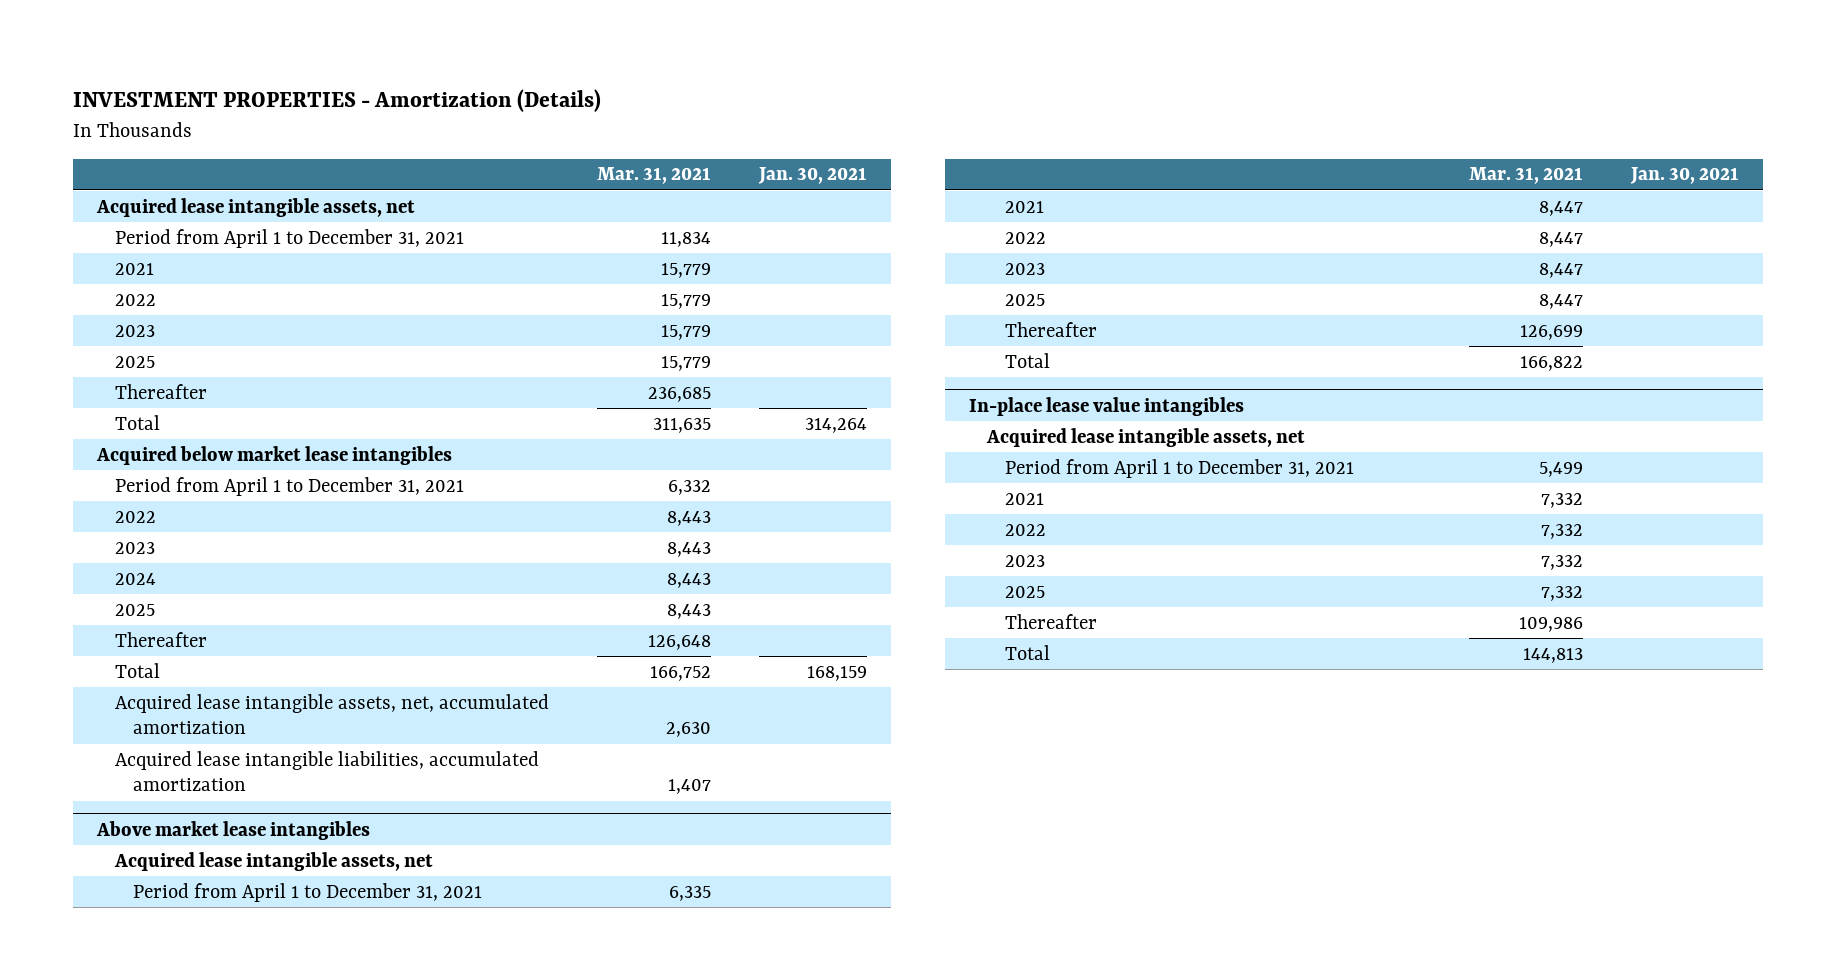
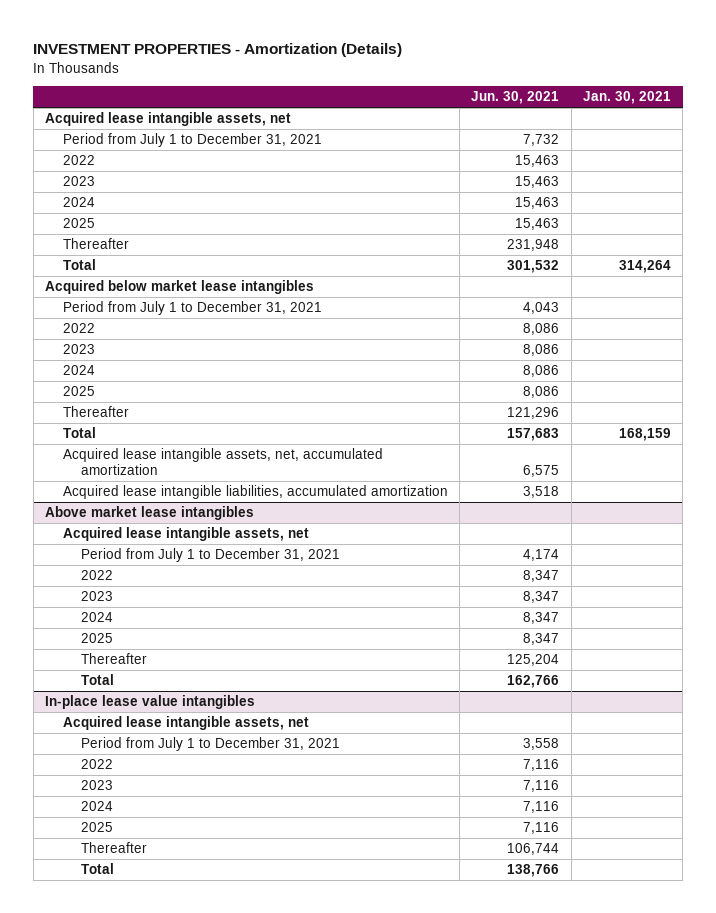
[596,167,711,185] Mar. 31, 2021 -> none
none -> [471,91,560,105] Jun. 30, 2021
[114,262,154,275] 2021 -> none
[114,228,464,248] Period from April 1 to December 31, 2021 -> [62,133,322,148] Period from July 1 to December 31, 2021
none -> [62,197,95,208] 2024
[114,476,464,496] Period from April 1 to December 31, 2021 -> [62,301,322,316] Period from July 1 to December 31, 2021
[1004,200,1044,213] 2021 -> none
[132,882,482,902] Period from April 1 to December 31, 2021 -> [80,548,340,563] Period from July 1 to December 31, 2021
none -> [80,612,113,623] 2024
[1004,492,1044,505] 2021 -> none
[1004,458,1354,478] Period from April 1 to December 31, 2021 -> [80,737,340,752] Period from July 1 to December 31, 2021
none -> [80,801,113,812] 2024

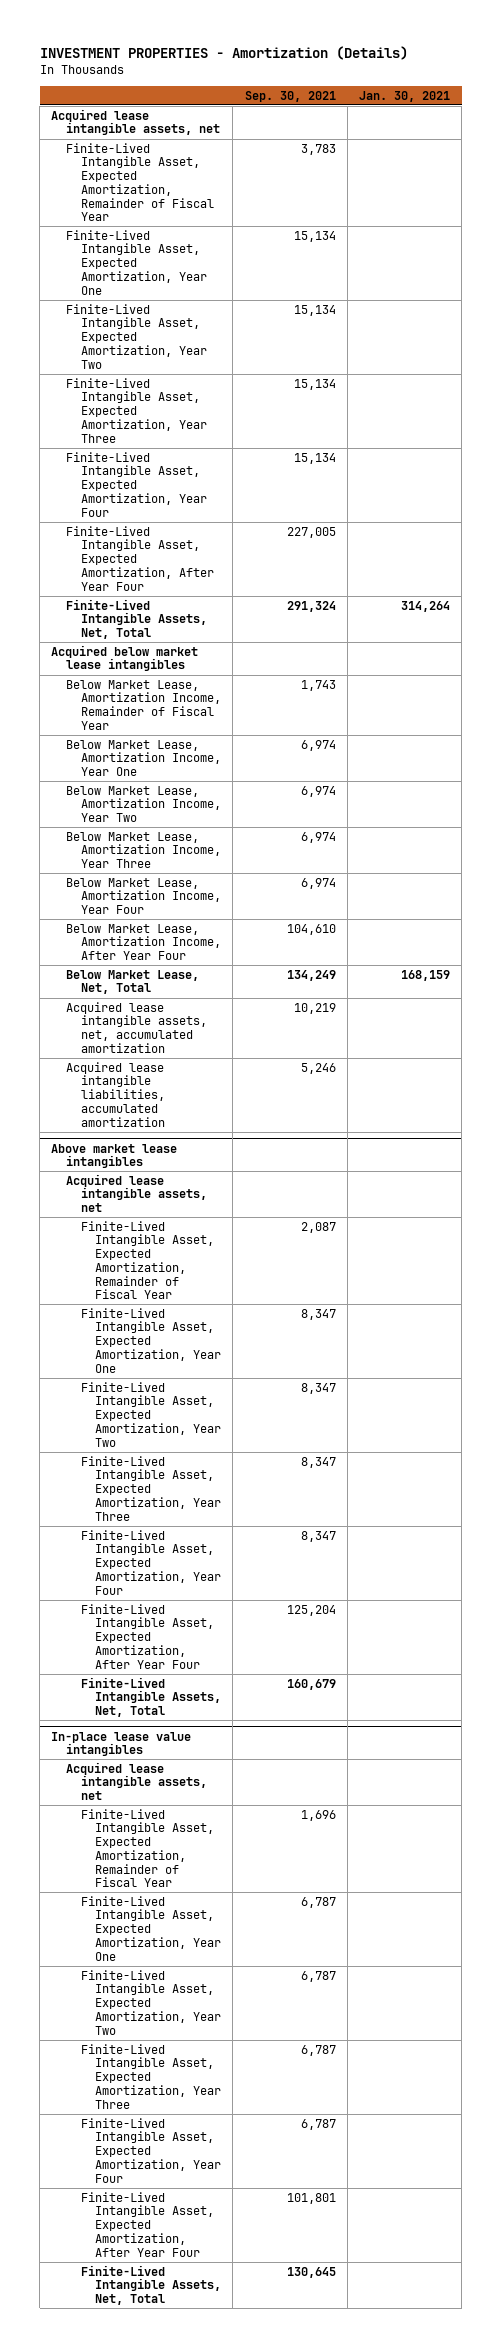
[471,91,560,105] Jun. 30, 2021 -> none
none -> [244,90,336,102] Sep. 30, 2021
[62,133,322,148] Period from July 1 to December 31, 2021 -> [66,142,214,222] Finite-Lived Intangible Asset, Expected Amortization, Remainder of Fiscal Year
[62,155,95,166] 2022 -> [66,229,207,295] Finite-Lived Intangible Asset, Expected Amortization, Year One
[62,176,95,187] 2023 -> [66,303,207,369] Finite-Lived Intangible Asset, Expected Amortization, Year Two
[62,197,95,208] 2024 -> [66,377,207,443] Finite-Lived Intangible Asset, Expected Amortization, Year Three
[62,218,95,229] 2025 -> [66,451,207,517] Finite-Lived Intangible Asset, Expected Amortization, Year Four
[62,238,129,250] Thereafter -> [66,525,214,591] Finite-Lived Intangible Asset, Expected Amortization, After Year Four
[62,259,96,271] Total -> [66,598,207,640] Finite-Lived Intangible Assets, Net, Total
[62,301,322,316] Period from July 1 to December 31, 2021 -> [66,679,221,730] Below Market Lease, Amortization Income, Remainder of Fiscal Year
[62,323,95,334] 2022 -> [66,739,221,777] Below Market Lease, Amortization Income, Year One
[62,344,95,355] 2023 -> [66,785,221,823] Below Market Lease, Amortization Income, Year Two
[62,365,95,376] 2024 -> [66,831,221,869] Below Market Lease, Amortization Income, Year Three
[62,386,95,397] 2025 -> [66,877,221,915] Below Market Lease, Amortization Income, Year Four
[62,406,129,418] Thereafter -> [66,923,221,961] Below Market Lease, Amortization Income, After Year Four
[62,427,96,439] Total -> [66,969,200,995] Below Market Lease, Net, Total
[80,548,340,563] Period from July 1 to December 31, 2021 -> [80,1220,215,1300] Finite-Lived Intangible Asset, Expected Amortization, Remainder of Fiscal Year
[80,570,113,581] 2022 -> [80,1307,222,1373] Finite-Lived Intangible Asset, Expected Amortization, Year One
[80,591,113,602] 2023 -> [80,1381,222,1447] Finite-Lived Intangible Asset, Expected Amortization, Year Two
[80,612,113,623] 2024 -> [80,1455,222,1521] Finite-Lived Intangible Asset, Expected Amortization, Year Three
[80,633,113,644] 2025 -> [80,1529,222,1595] Finite-Lived Intangible Asset, Expected Amortization, Year Four
[80,653,147,665] Thereafter -> [80,1603,215,1669] Finite-Lived Intangible Asset, Expected Amortization, After Year Four
[80,674,114,686] Total -> [80,1676,222,1718] Finite-Lived Intangible Assets, Net, Total
[80,737,340,752] Period from July 1 to December 31, 2021 -> [80,1808,215,1888] Finite-Lived Intangible Asset, Expected Amortization, Remainder of Fiscal Year
[80,759,113,770] 2022 -> [80,1895,222,1961] Finite-Lived Intangible Asset, Expected Amortization, Year One
[80,780,113,791] 2023 -> [80,1969,222,2035] Finite-Lived Intangible Asset, Expected Amortization, Year Two
[80,801,113,812] 2024 -> [80,2043,222,2109] Finite-Lived Intangible Asset, Expected Amortization, Year Three
[80,822,113,833] 2025 -> [80,2117,222,2183] Finite-Lived Intangible Asset, Expected Amortization, Year Four
[80,842,147,854] Thereafter -> [80,2191,215,2257] Finite-Lived Intangible Asset, Expected Amortization, After Year Four
[80,863,114,875] Total -> [80,2264,222,2306] Finite-Lived Intangible Assets, Net, Total

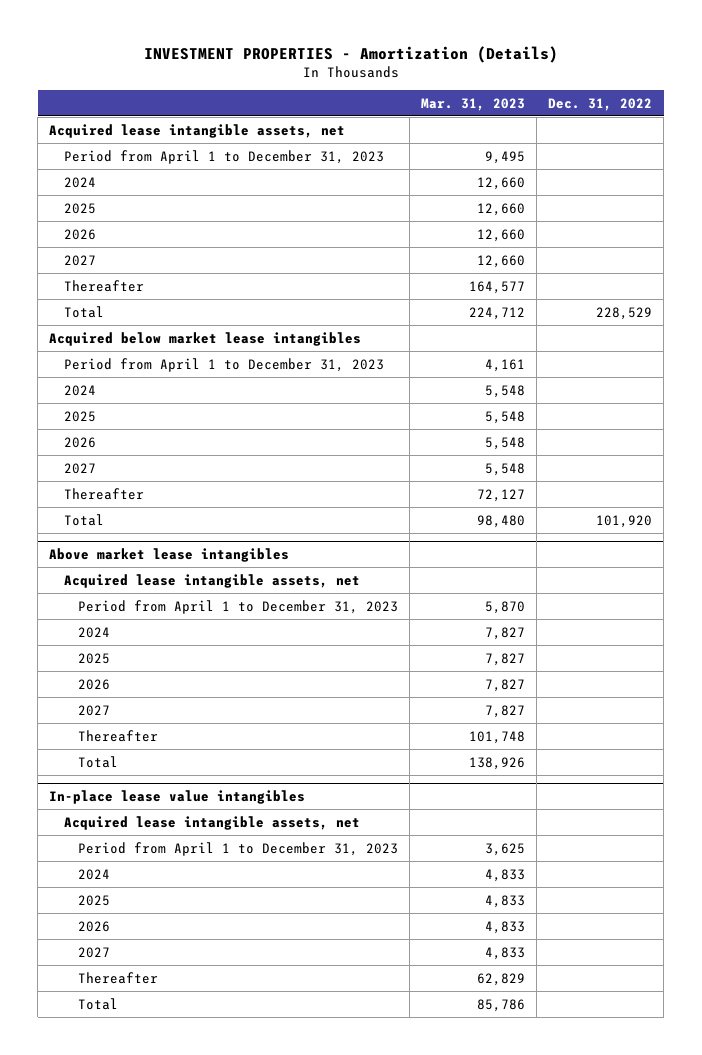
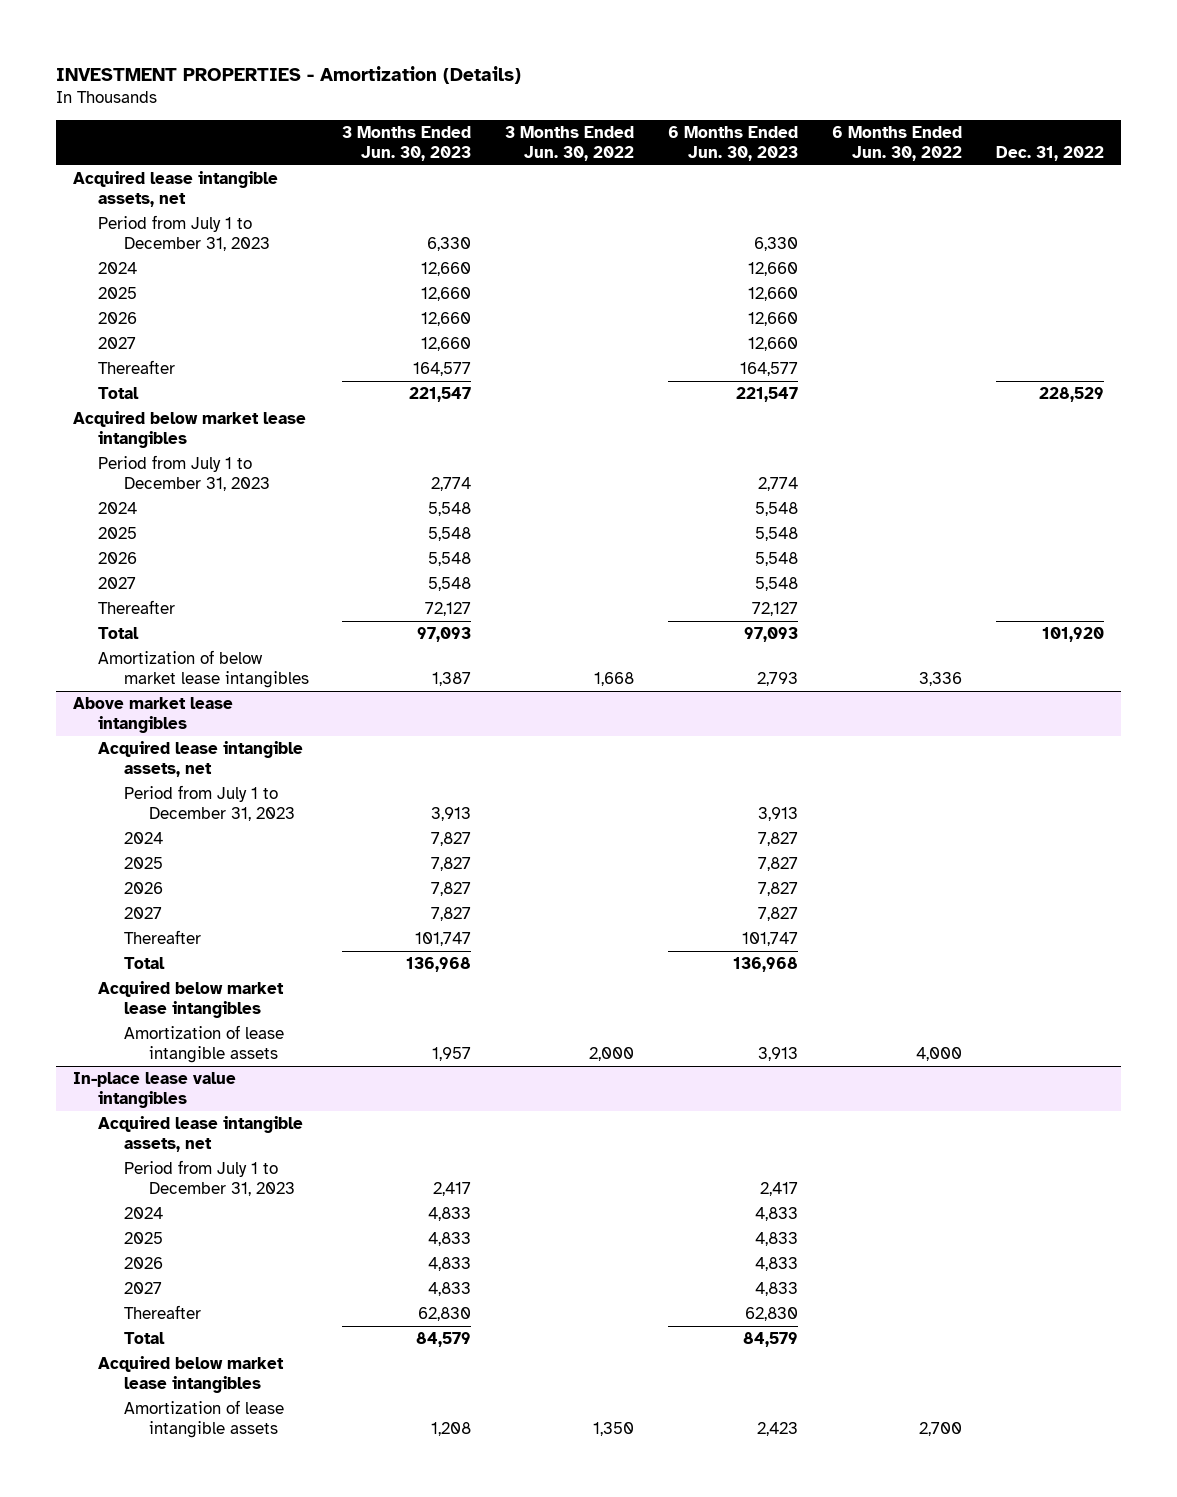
[420,97,525,111] Mar. 31, 2023 -> none
none -> [342,125,472,161] 3 Months Ended Jun. 30, 2023
none -> [505,125,635,161] 3 Months Ended Jun. 30, 2022
none -> [668,125,799,161] 6 Months Ended Jun. 30, 2023
none -> [832,125,963,161] 6 Months Ended Jun. 30, 2022
[63,149,384,164] Period from April 1 to December 31, 2023 -> [98,215,270,251] Period from July 1 to December 31, 2023
[63,357,384,372] Period from April 1 to December 31, 2023 -> [98,455,270,491] Period from July 1 to December 31, 2023
none -> [98,650,309,688] Amortization of below market lease intangibles
[77,599,398,614] Period from April 1 to December 31, 2023 -> [123,785,296,821] Period from July 1 to December 31, 2023
none -> [98,981,285,1018] Acquired below market lease intangibles
none -> [123,1025,284,1063] Amortization of lease intangible assets
[77,841,398,856] Period from April 1 to December 31, 2023 -> [123,1160,296,1196] Period from July 1 to December 31, 2023
none -> [98,1356,285,1393] Acquired below market lease intangibles
none -> [123,1400,284,1438] Amortization of lease intangible assets

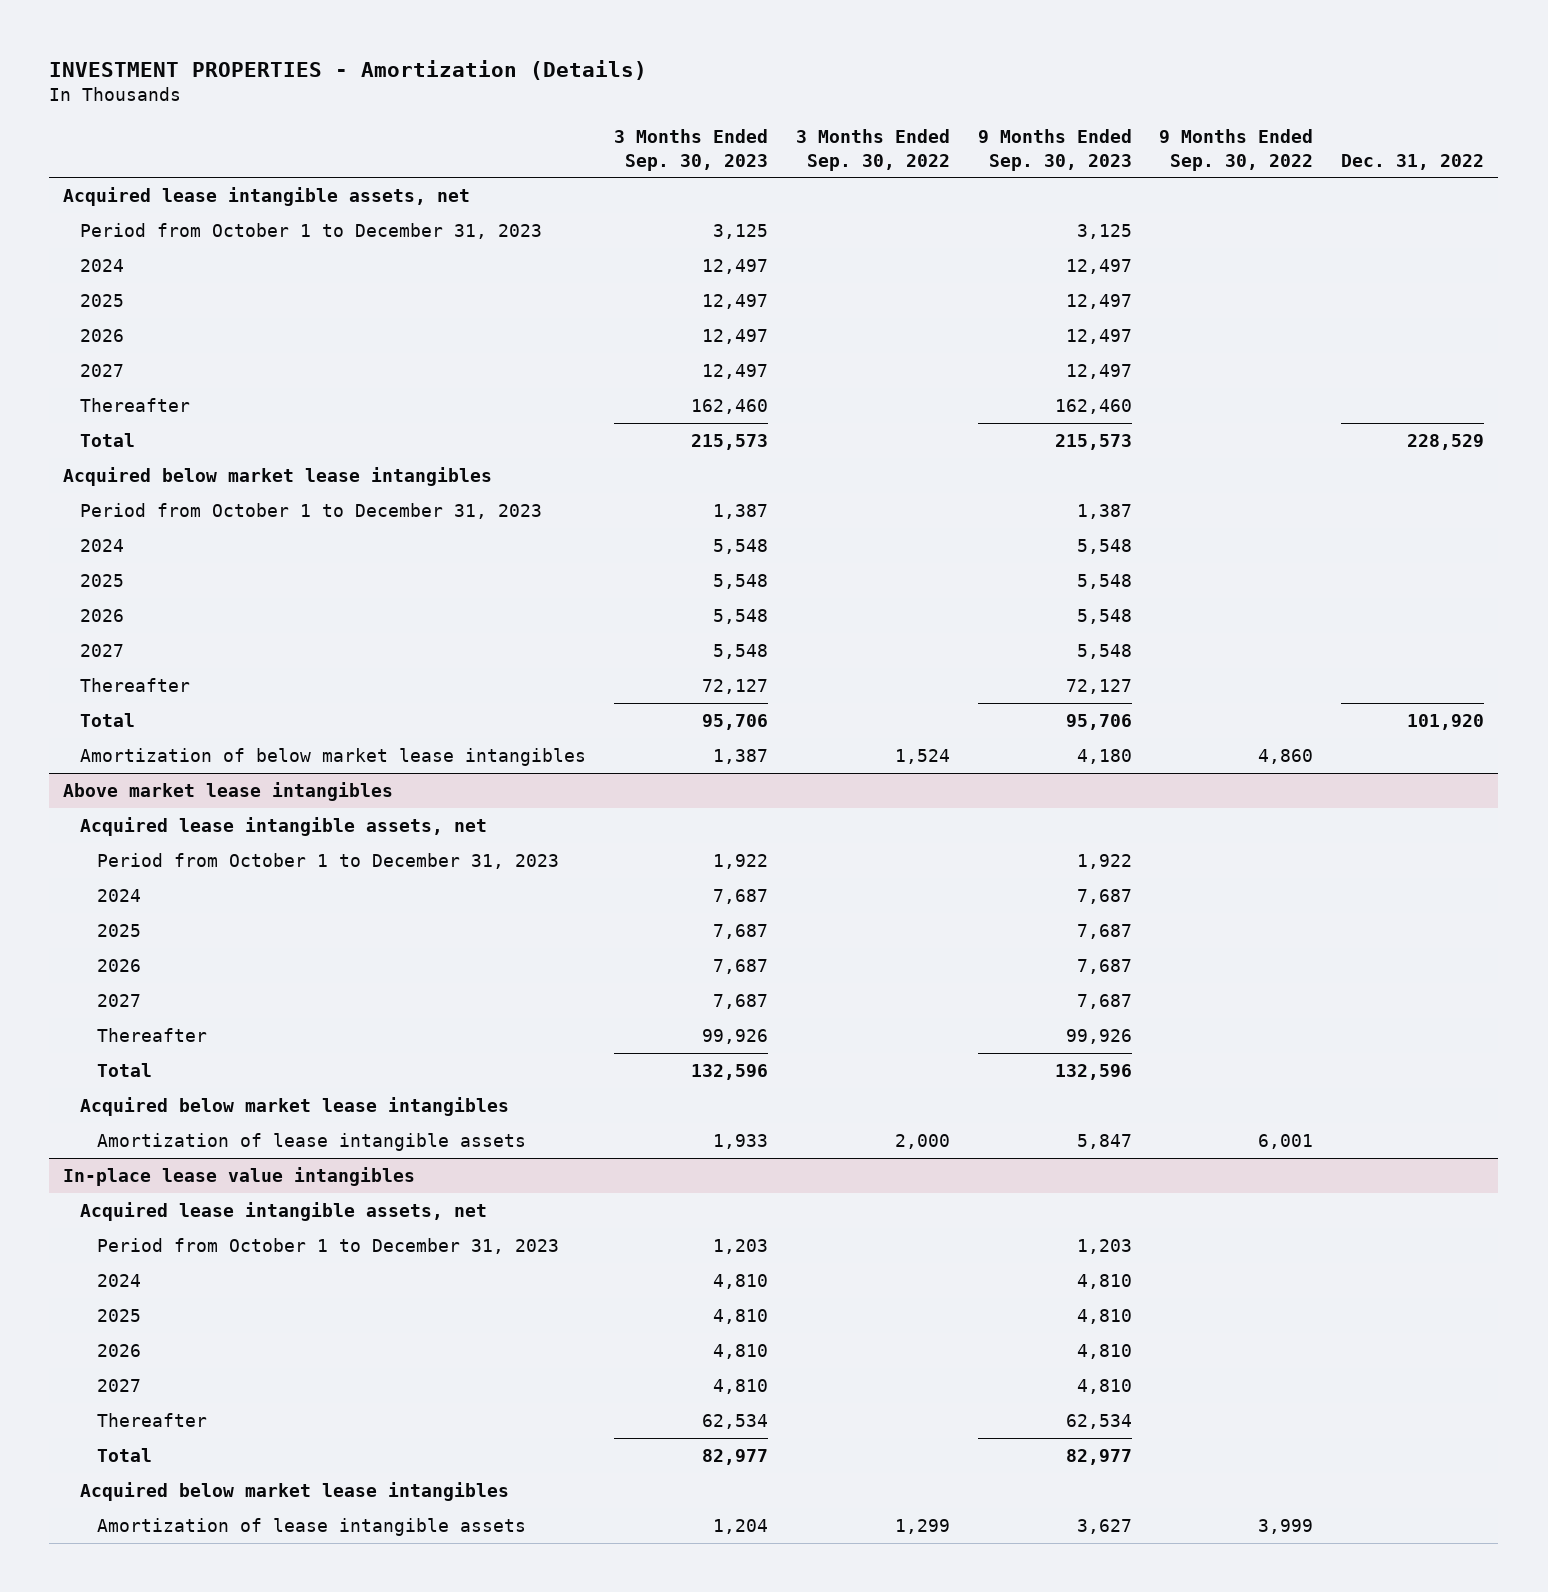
[342,125,472,161] 3 Months Ended Jun. 30, 2023 -> none
[505,125,635,161] 3 Months Ended Jun. 30, 2022 -> none
[668,125,799,161] 6 Months Ended Jun. 30, 2023 -> none
[832,125,963,161] 6 Months Ended Jun. 30, 2022 -> none
none -> [613,129,768,171] 3 Months Ended Sep. 30, 2023
none -> [795,129,950,171] 3 Months Ended Sep. 30, 2022
none -> [977,129,1132,171] 9 Months Ended Sep. 30, 2023
none -> [1159,129,1314,171] 9 Months Ended Sep. 30, 2022
[98,215,270,251] Period from July 1 to December 31, 2023 -> [80,223,543,240] Period from October 1 to December 31, 2023
[98,455,270,491] Period from July 1 to December 31, 2023 -> [80,503,543,520] Period from October 1 to December 31, 2023
[123,785,296,821] Period from July 1 to December 31, 2023 -> [96,853,559,870] Period from October 1 to December 31, 2023
[123,1160,296,1196] Period from July 1 to December 31, 2023 -> [96,1238,559,1255] Period from October 1 to December 31, 2023

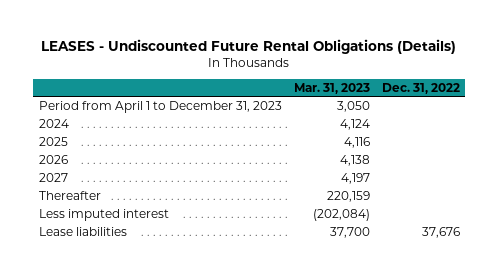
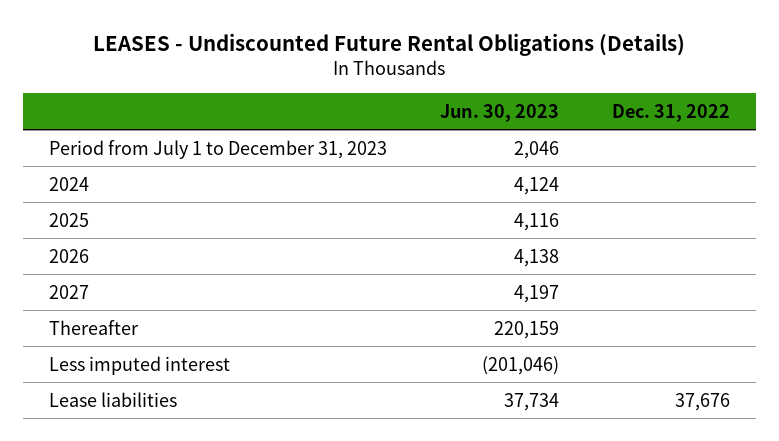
[293,82,370,94] Mar. 31, 2023 -> none
none -> [439,103,559,122] Jun. 30, 2023
[38,100,282,113] Period from April 1 to December 31, 2023 -> [49,139,388,159] Period from July 1 to December 31, 2023

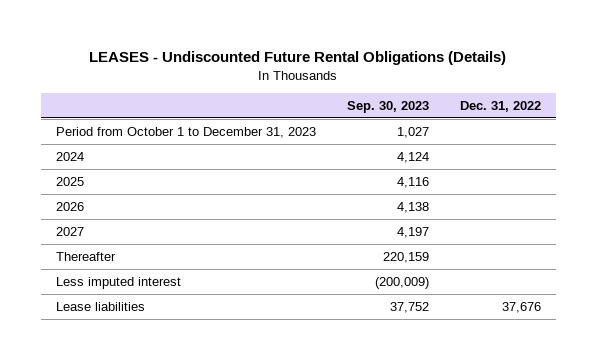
[439,103,559,122] Jun. 30, 2023 -> none
none -> [346,100,429,113] Sep. 30, 2023
[49,139,388,159] Period from July 1 to December 31, 2023 -> [56,127,317,139] Period from October 1 to December 31, 2023

